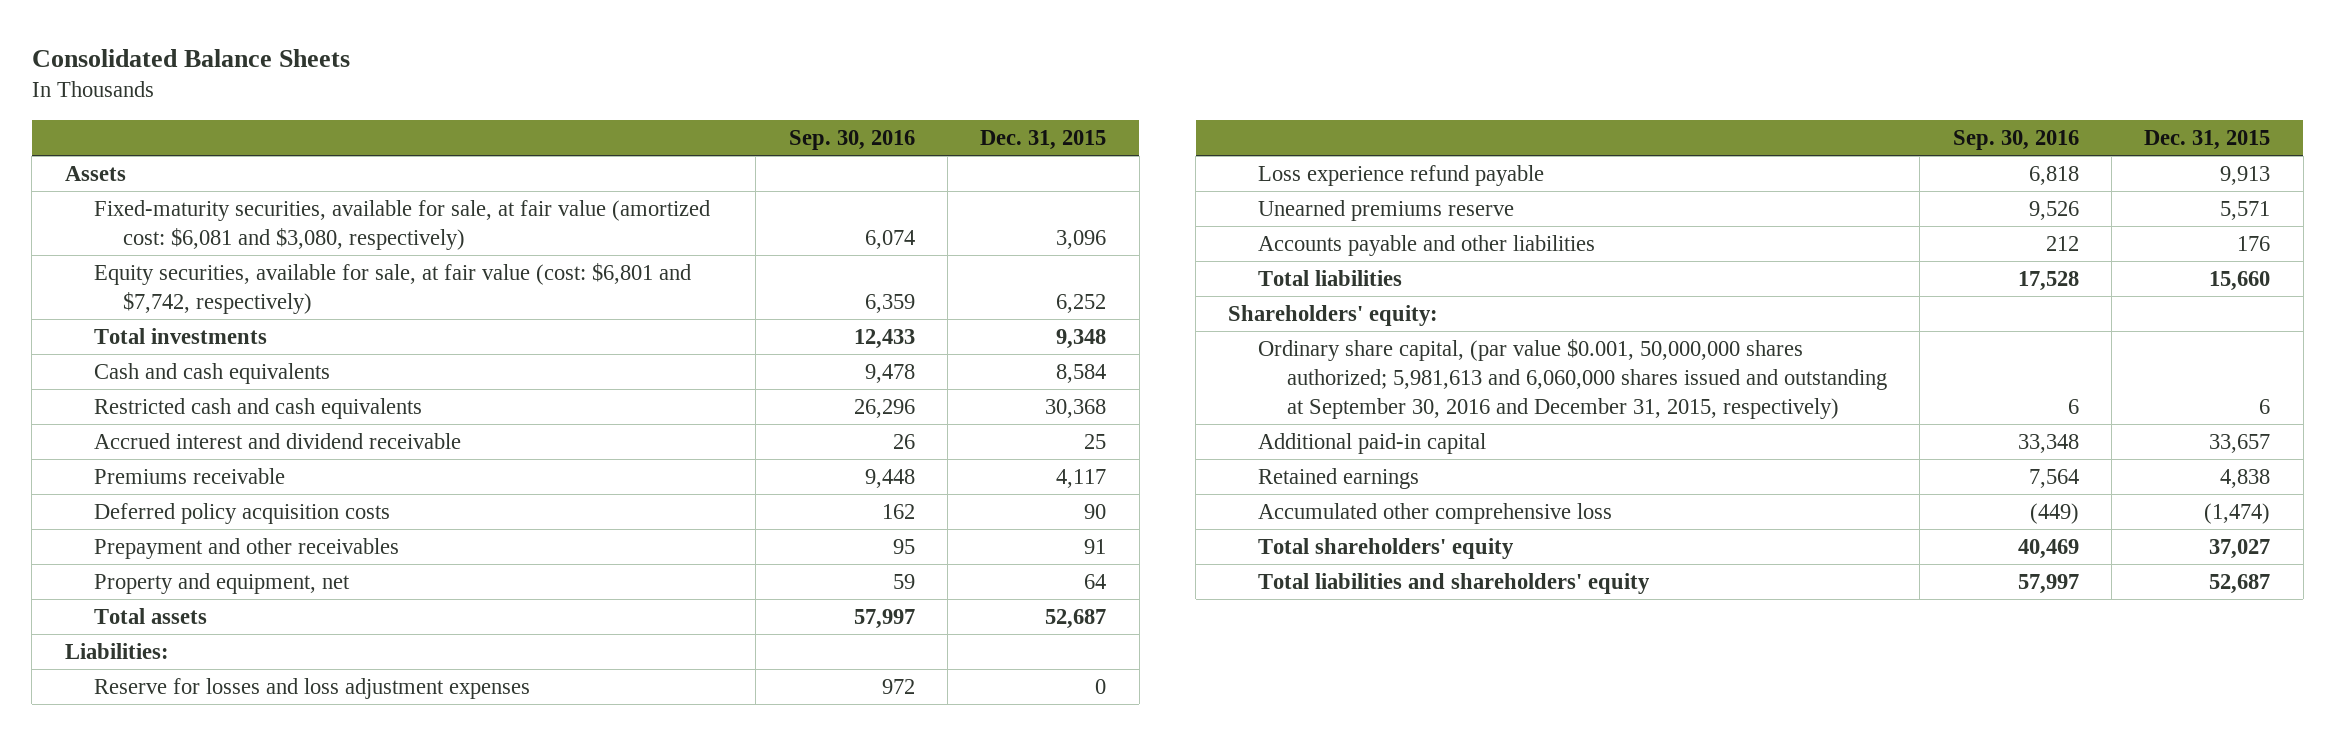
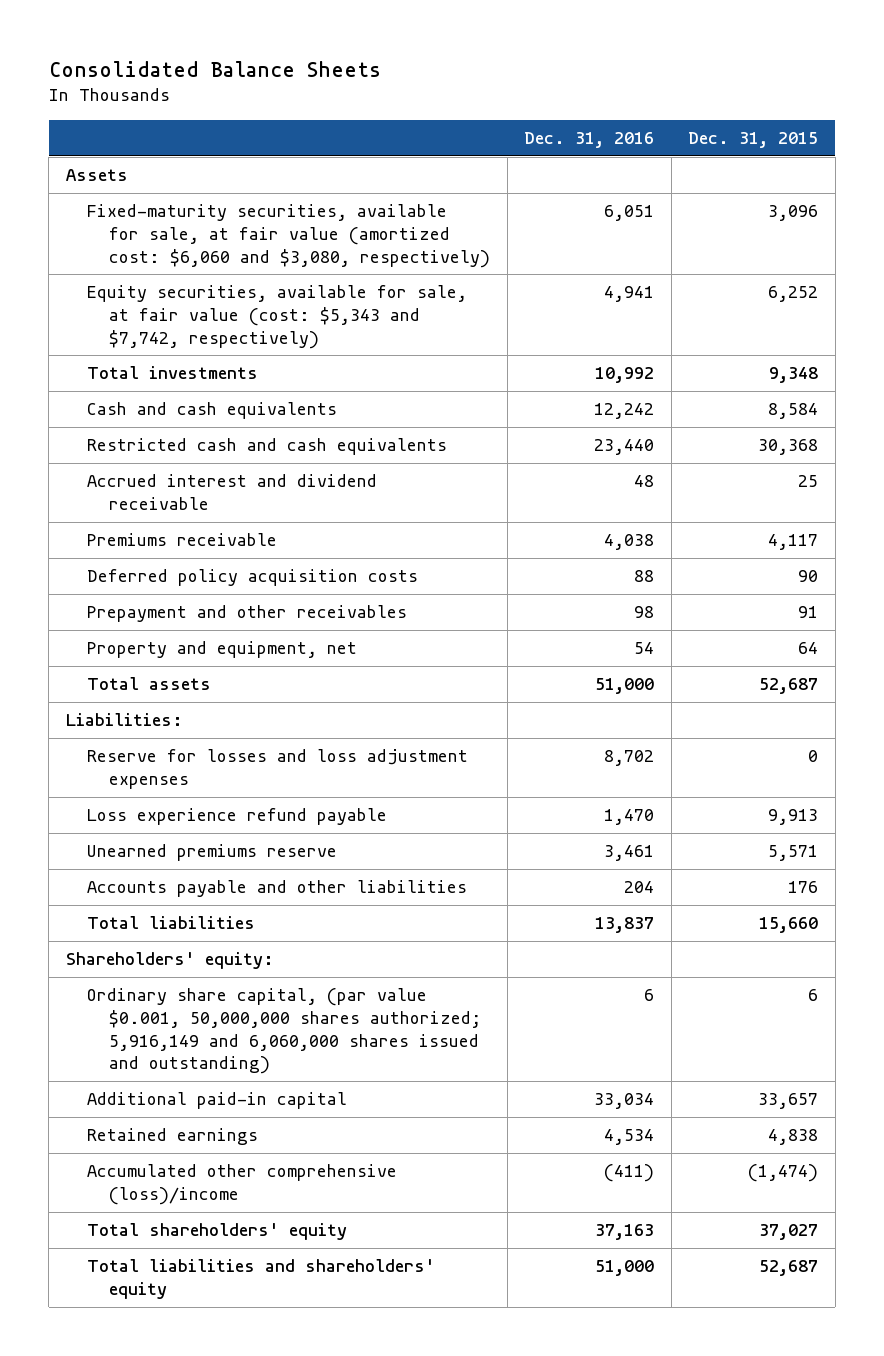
[788,129,915,150] Sep. 30, 2016 -> none
none -> [524,131,655,148] Dec. 31, 2016
[93,200,710,250] Fixed-maturity securities, available for sale, at fair value (amortized cost: $6,081 and $3,080, respectively) -> [87,204,491,268] Fixed-maturity securities, available for sale, at fair value (amortized cost: $6,060 and $3,080, respectively)
[93,263,691,314] Equity securities, available for sale, at fair value (cost: $6,801 and $7,742, respectively) -> [87,285,468,349] Equity securities, available for sale, at fair value (cost: $5,343 and $7,742, respectively)
[1257,339,1887,419] Ordinary share capital, (par value $0.001, 50,000,000 shares authorized; 5,981,613 and 6,060,000 shares issued and outstanding at September 30, 2016 and December 31, 2015, respectively) -> [87,988,482,1075] Ordinary share capital, (par value $0.001, 50,000,000 shares authorized; 5,916,149 and 6,060,000 shares issued and outstanding)
[1257,503,1612,525] Accumulated other comprehensive loss -> [87,1164,398,1205] Accumulated other comprehensive (loss)/income

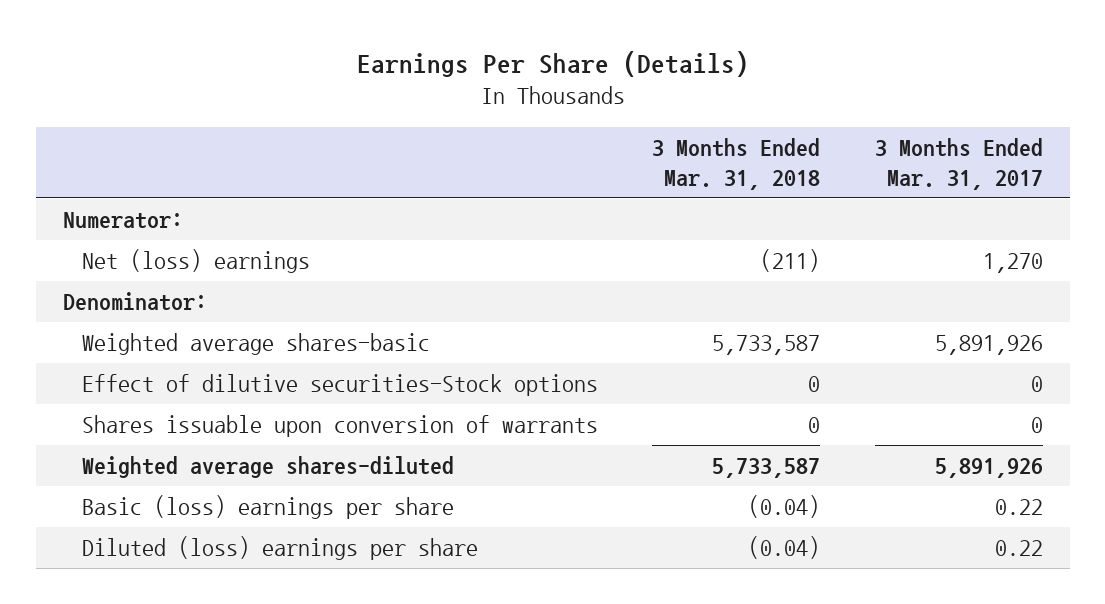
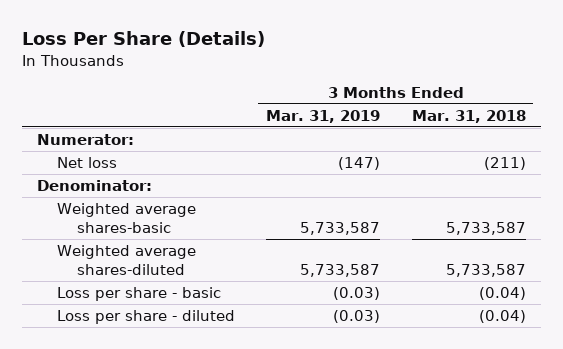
[356,50,749,77] Earnings Per Share (Details) -> [21,31,265,48] Loss Per Share (Details)
[874,137,1043,190] 3 Months Ended Mar. 31, 2017 -> none
none -> [266,109,381,123] Mar. 31, 2019
[82,248,311,273] Net (loss) earnings -> [56,157,117,169] Net loss
[82,373,599,396] Effect of dilutive securities-Stock options -> none
[82,414,599,437] Shares issuable upon conversion of warrants -> none
[82,494,455,519] Basic (loss) earnings per share -> [56,287,221,302] Loss per share - basic
[82,535,479,560] Diluted (loss) earnings per share -> [56,310,235,325] Loss per share - diluted

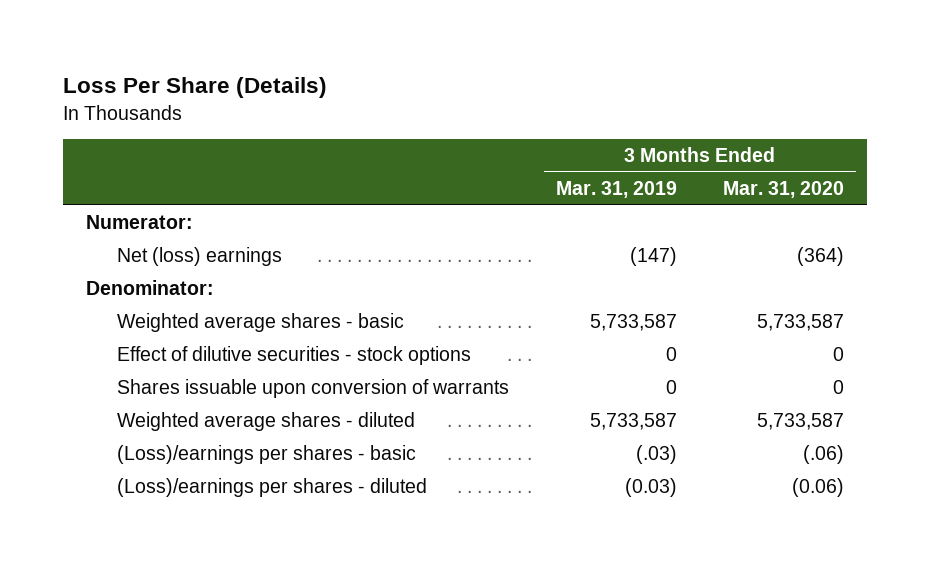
[411,109,526,123] Mar. 31, 2018 -> none
none -> [723,181,845,199] Mar. 31, 2020
[56,157,117,169] Net loss -> [117,247,283,267] Net (loss) earnings
[56,203,196,233] Weighted average shares-basic -> [117,313,405,333] Weighted average shares - basic
none -> [117,346,472,366] Effect of dilutive securities - stock options
none -> [117,379,510,399] Shares issuable upon conversion of warrants
[56,245,196,275] Weighted average shares-diluted -> [117,412,416,432] Weighted average shares - diluted
[56,287,221,302] Loss per share - basic -> [117,445,417,465] (Loss)/earnings per shares - basic
[333,287,381,301] (0.03) -> [635,445,677,465] (.03)
[56,310,235,325] Loss per share - diluted -> [117,478,428,498] (Loss)/earnings per shares - diluted

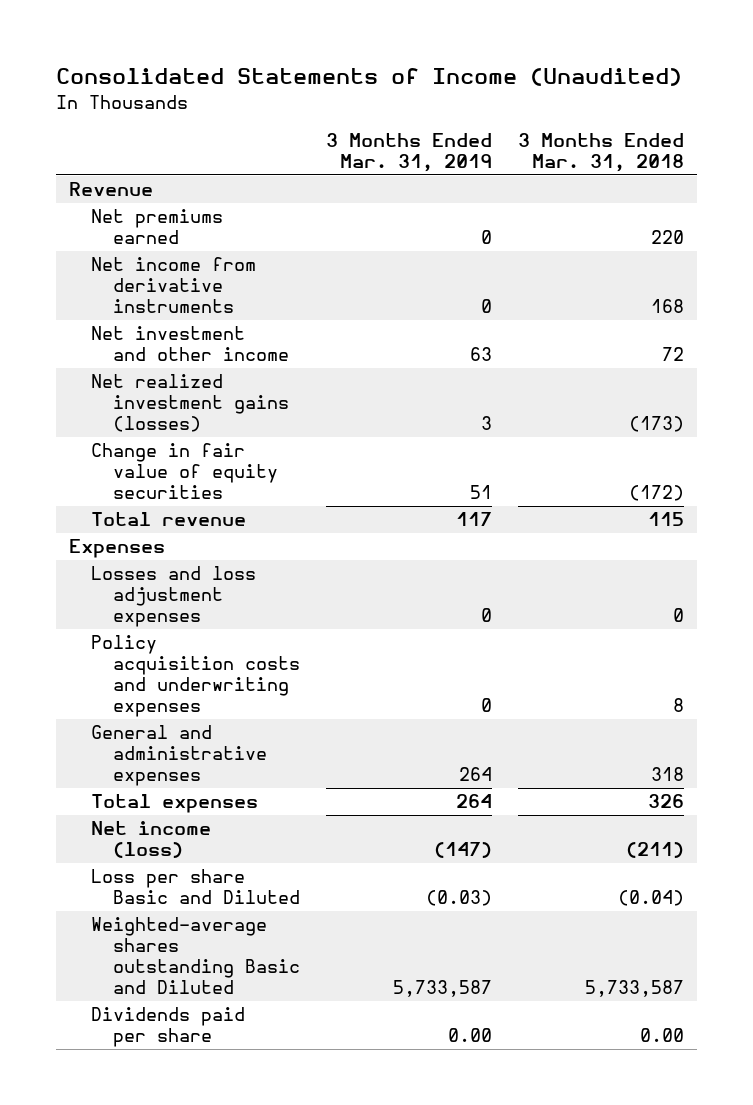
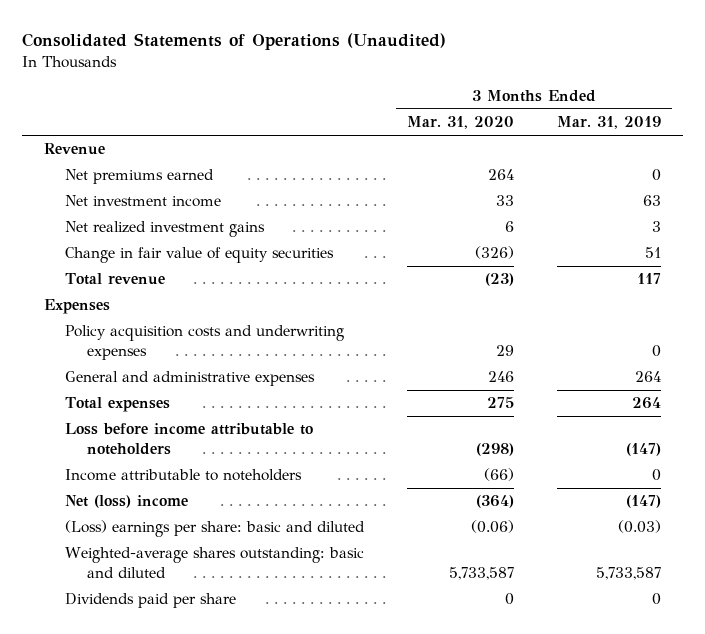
[56,68,683,87] Consolidated Statements of Income (Unaudited) -> [22,33,447,51] Consolidated Statements of Operations (Unaudited)
[517,133,684,173] 3 Months Ended Mar. 31, 2018 -> none
none -> [407,116,515,130] Mar. 31, 2020
[91,257,257,314] Net income from derivative instruments -> none
[91,326,289,362] Net investment and other income -> [65,195,222,208] Net investment income
[91,374,289,433] Net realized investment gains (losses) -> [65,221,266,238] Net realized investment gains
[91,566,257,628] Losses and loss adjustment expenses -> none
none -> [65,423,314,455] Loss before income attributable to noteholders
none -> [65,469,303,482] Income attributable to noteholders
[91,821,212,859] Net income (loss) -> [65,495,189,509] Net (loss) income
[91,869,300,905] Loss per share Basic and Diluted -> [65,520,366,538] (Loss) earnings per share: basic and diluted
[91,917,300,994] Weighted-average shares outstanding Basic and Diluted -> [65,547,365,578] Weighted-average shares outstanding: basic and diluted
[447,1028,492,1043] 0.00 -> [652,593,662,606] 0

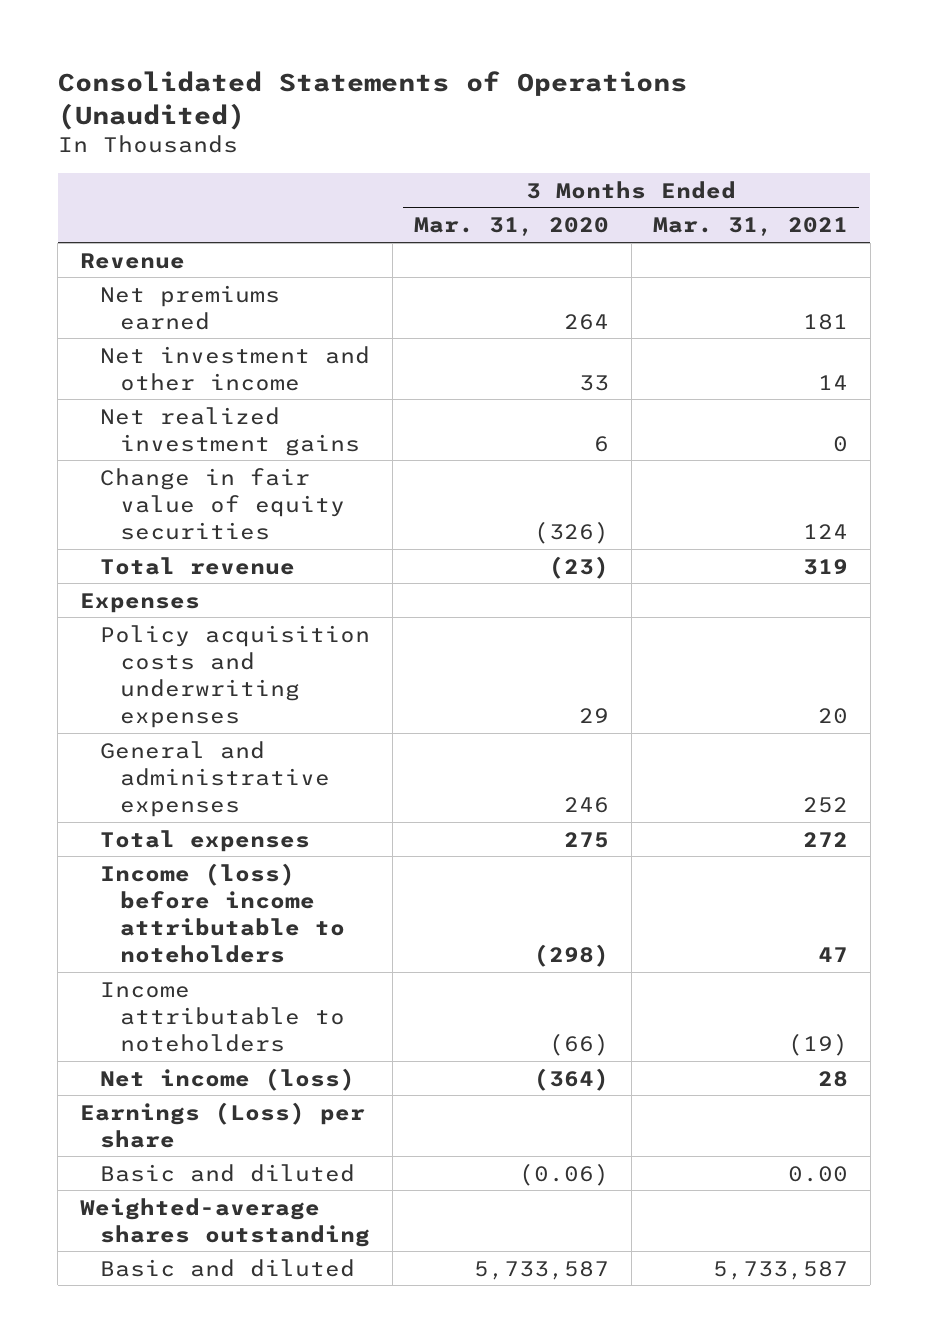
[557,116,662,130] Mar. 31, 2019 -> none
none -> [653,217,849,237] Mar. 31, 2021
[65,195,222,208] Net investment income -> [100,345,371,391] Net investment and other income
[65,423,314,455] Loss before income attributable to noteholders -> [100,862,346,963] Income (loss) before income attributable to noteholders
[65,593,237,609] Dividends paid per share -> none
[65,495,189,509] Net (loss) income -> [100,1067,356,1091] Net income (loss)
none -> [79,1101,365,1148] Earnings (Loss) per share
[65,520,366,538] (Loss) earnings per share: basic and diluted -> [100,1163,356,1182] Basic and diluted
none -> [79,1197,371,1247] Weighted-average shares outstanding
[65,547,365,578] Weighted-average shares outstanding: basic and diluted -> [100,1258,356,1277] Basic and diluted

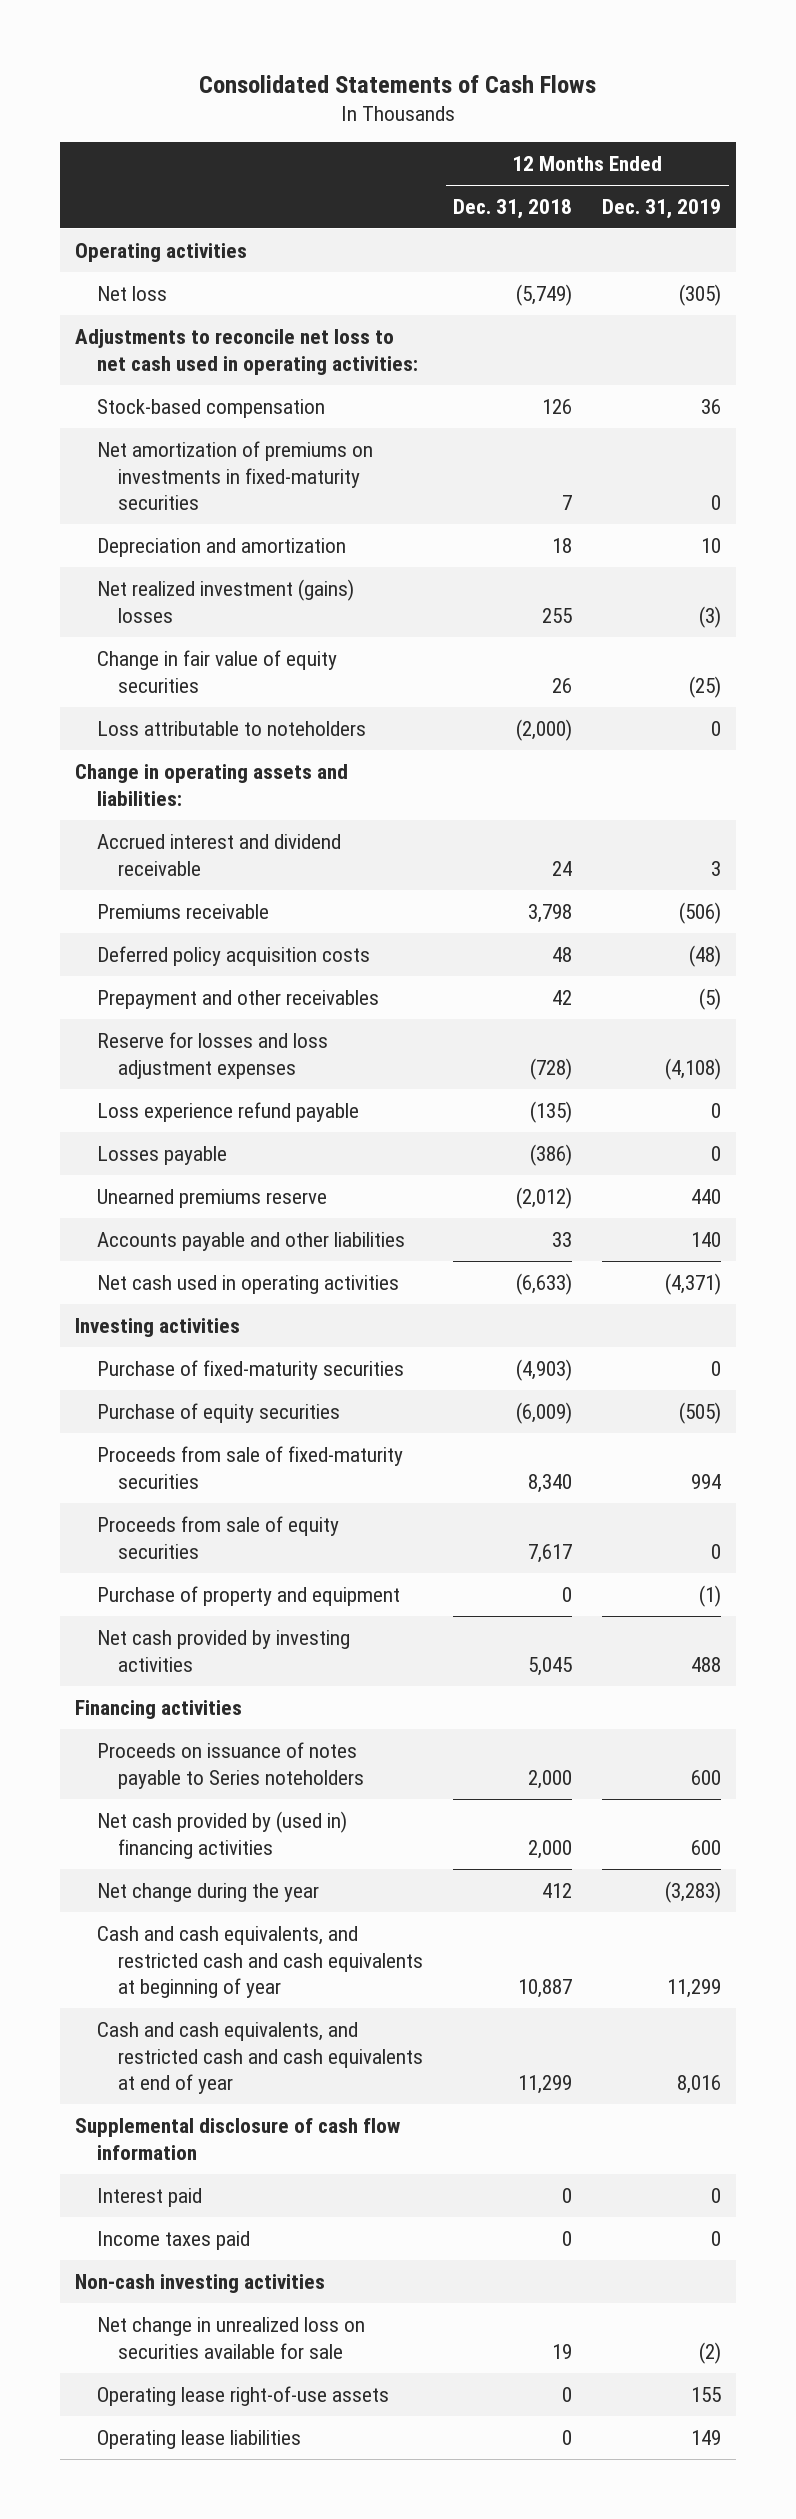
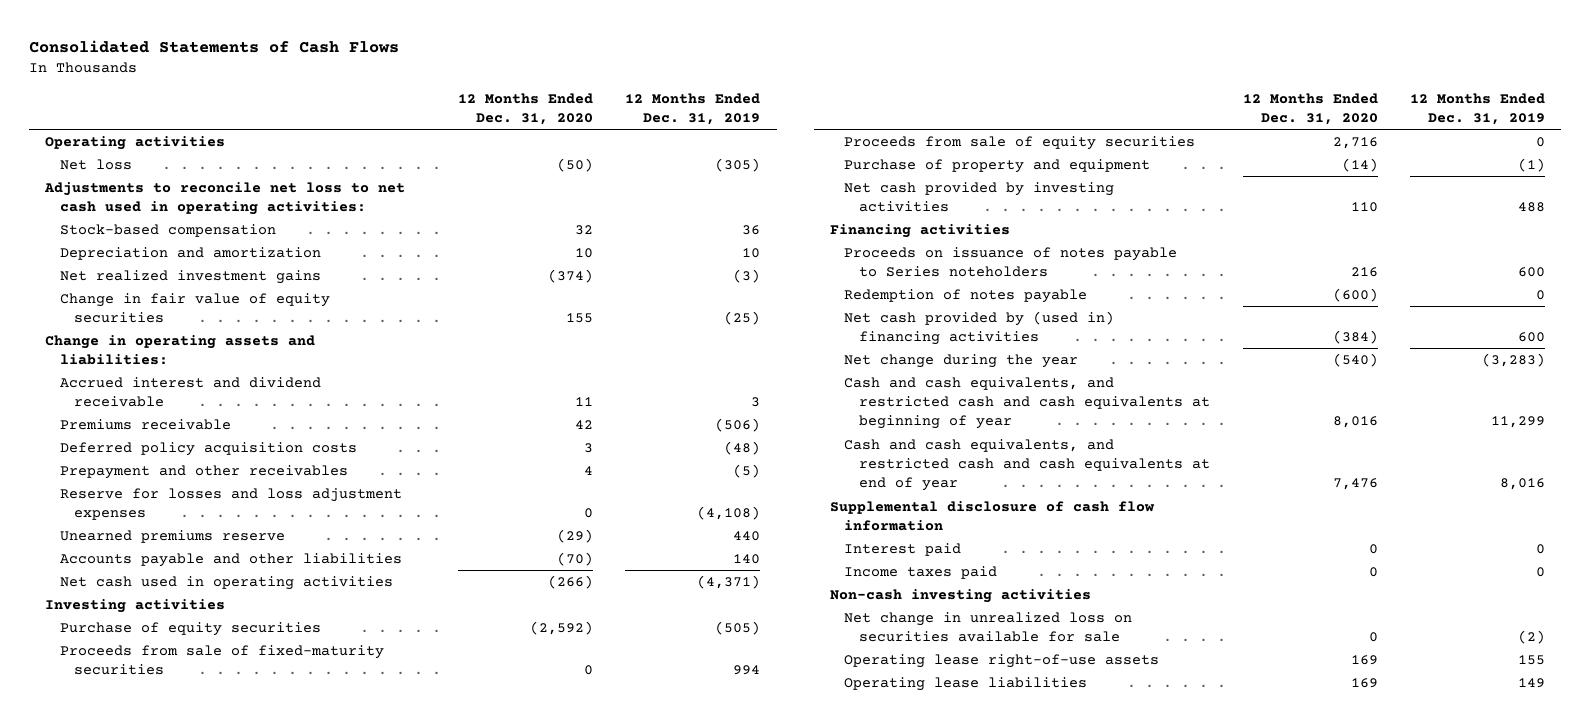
[453,199,573,220] Dec. 31, 2018 -> none
none -> [457,92,593,126] 12 Months Ended Dec. 31, 2020
[96,440,373,511] Net amortization of premiums on investments in fixed-maturity securities -> none
[96,578,354,623] Net realized investment (gains) losses -> [59,269,321,284] Net realized investment gains
[96,720,366,736] Loss attributable to noteholders -> none
[96,1101,359,1122] Loss experience refund payable -> none
[96,1145,227,1165] Losses payable -> none
[96,1359,404,1380] Purchase of fixed-maturity securities -> none
none -> [844,288,1088,303] Redemption of notes payable

